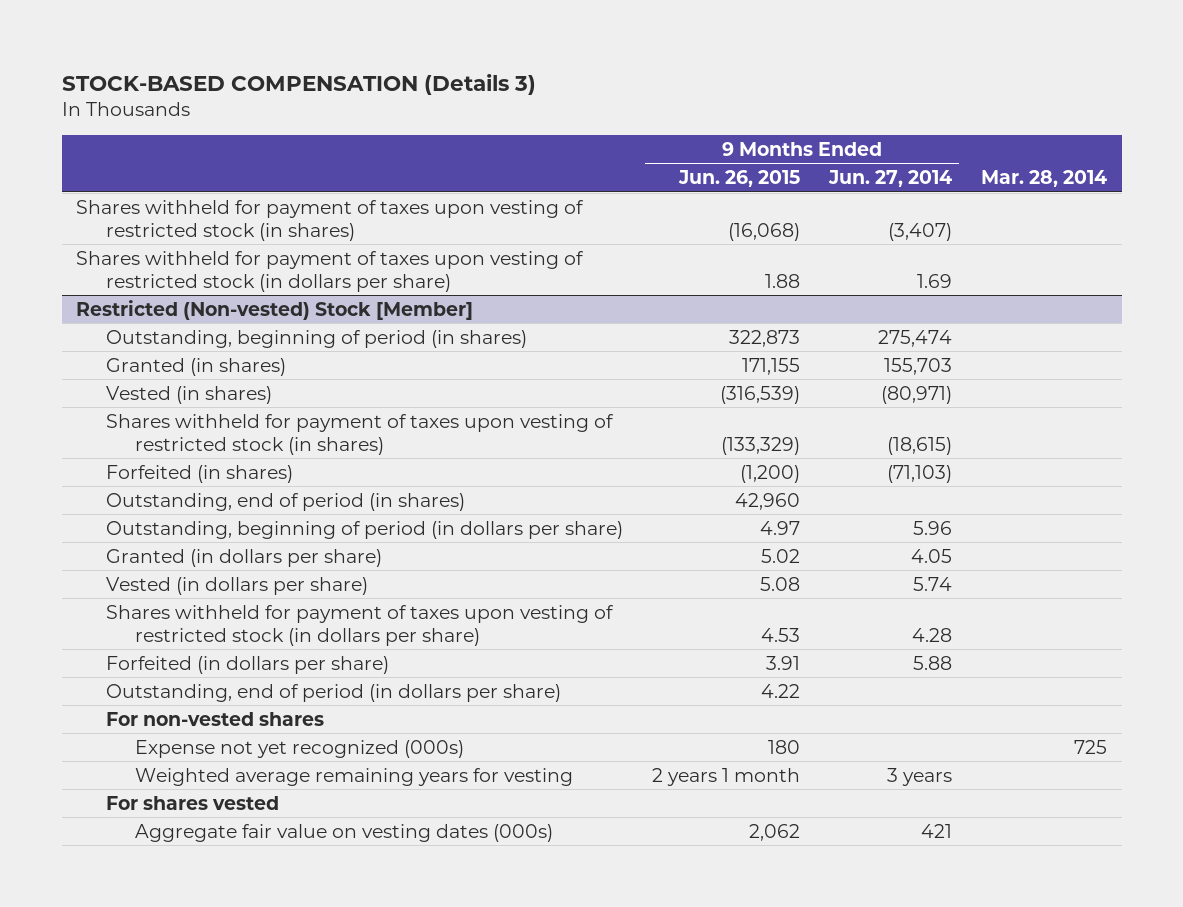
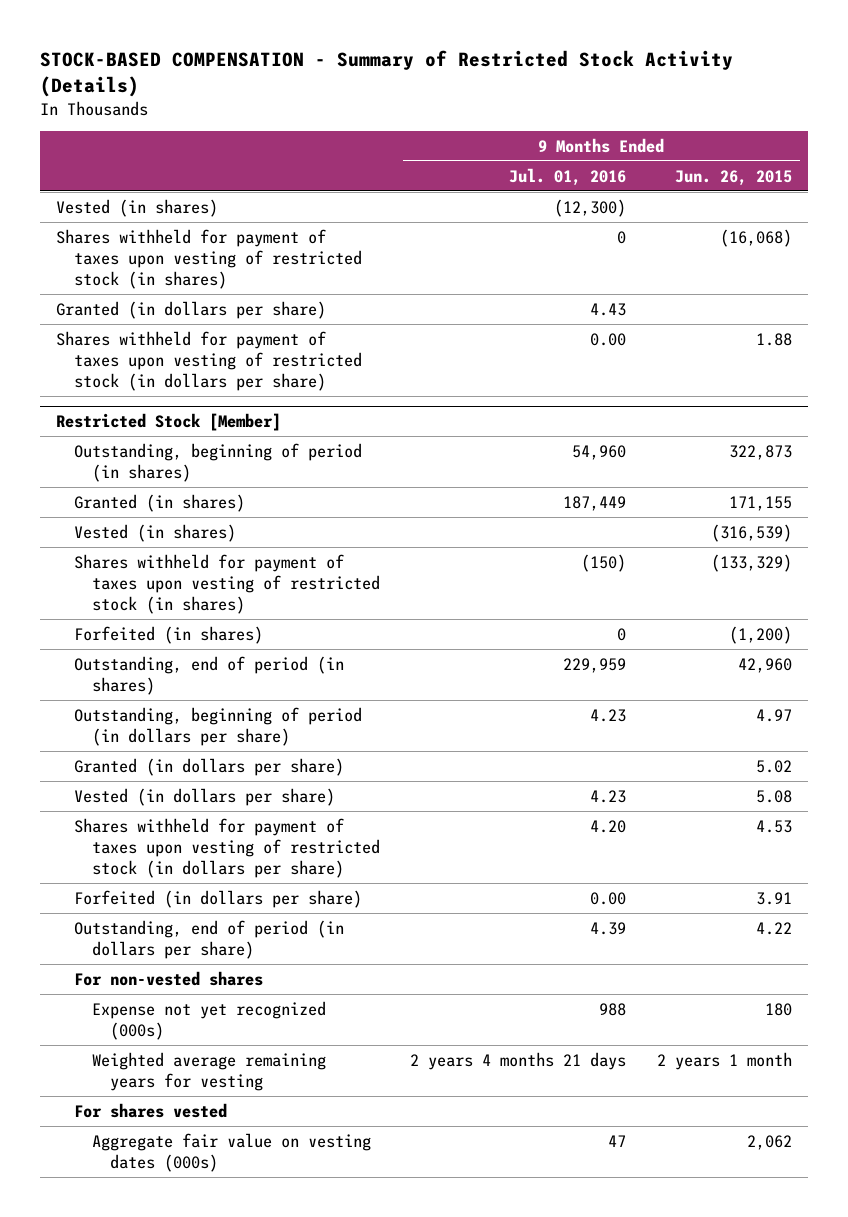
[61,73,536,95] STOCK-BASED COMPENSATION (Details 3) -> [40,50,734,98] STOCK-BASED COMPENSATION - Summary of Restricted Stock Activity (Details)
[828,170,953,188] Jun. 27, 2014 -> none
[981,170,1108,188] Mar. 28, 2014 -> none
none -> [509,167,627,186] Jul. 01, 2016
none -> [55,198,218,217] Vested (in shares)
none -> [55,300,326,319] Granted (in dollars per share)
[76,299,474,320] Restricted (Non-vested) Stock [Member] -> [55,413,281,432] Restricted Stock [Member]

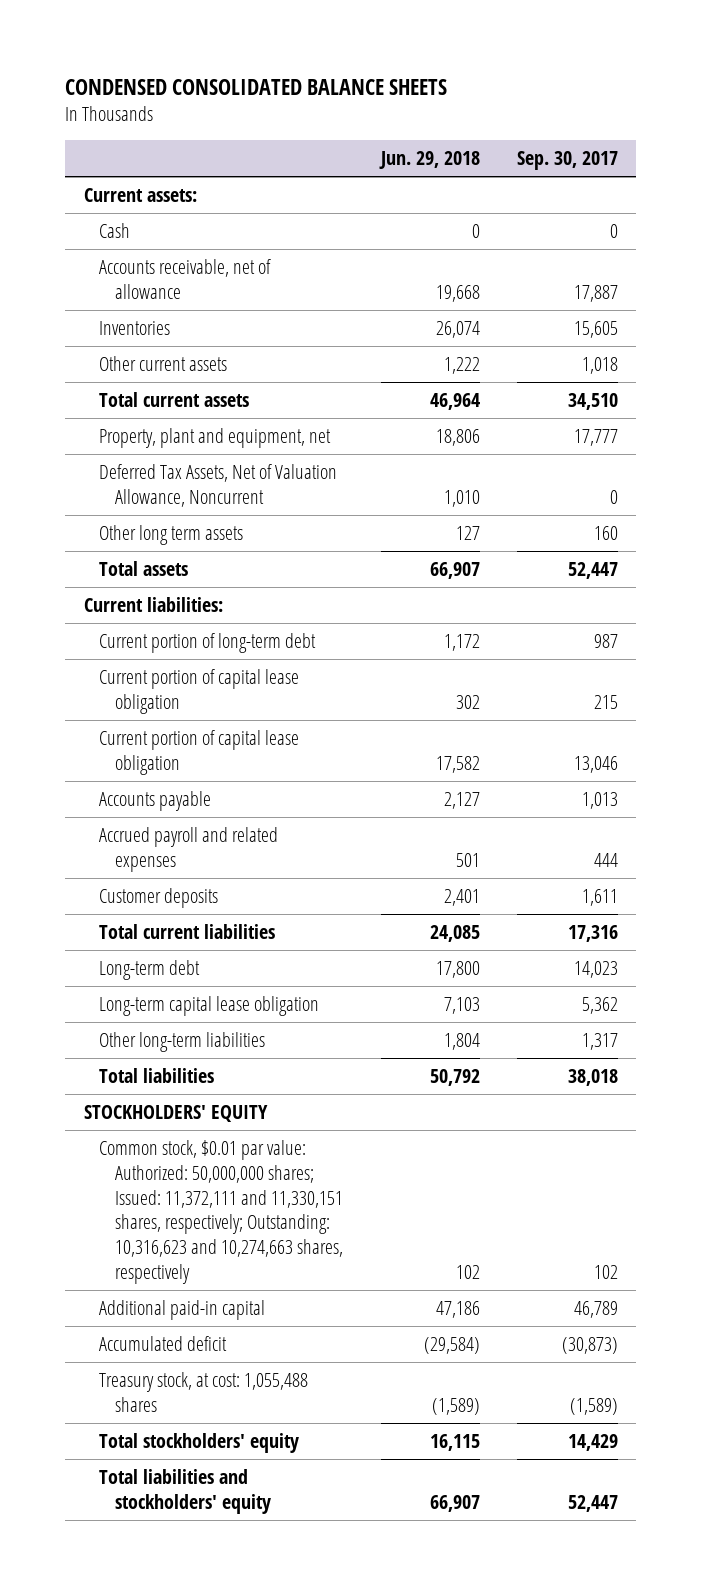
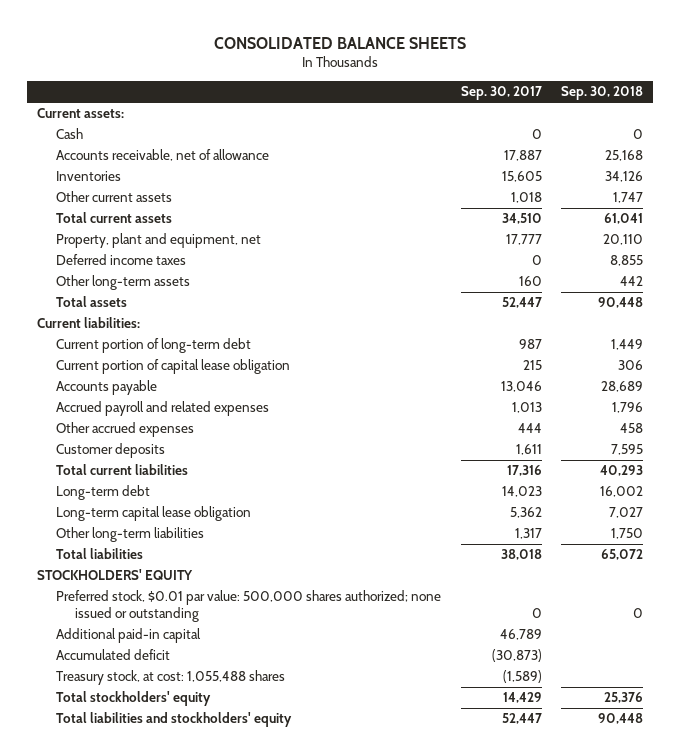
[64,78,447,95] CONDENSED CONSOLIDATED BALANCE SHEETS -> [214,36,467,49] CONSOLIDATED BALANCE SHEETS
[378,151,480,170] Jun. 29, 2018 -> none
none -> [561,86,644,101] Sep. 30, 2018
[99,463,338,507] Deferred Tax Assets, Net of Valuation Allowance, Noncurrent -> [56,254,187,266] Deferred income taxes
[99,524,244,545] Other long term assets -> [56,275,191,291] Other long-term assets
[99,729,300,775] Current portion of capital lease obligation -> [56,380,158,396] Accounts payable
[99,790,212,811] Accounts payable -> [56,401,270,417] Accrued payroll and related expenses
[99,826,279,872] Accrued payroll and related expenses -> [56,422,195,438] Other accrued expenses
[99,1139,344,1285] Common stock, $0.01 par value: Authorized: 50,000,000 shares; Issued: 11,372,111 and 11,330,151 shares, respectively; Outstanding: 10,316,623 and 10,274,663 shares, respectively -> none
none -> [56,590,442,622] Preferred stock, $0.01 par value: 500,000 shares authorized; none issued or outstanding

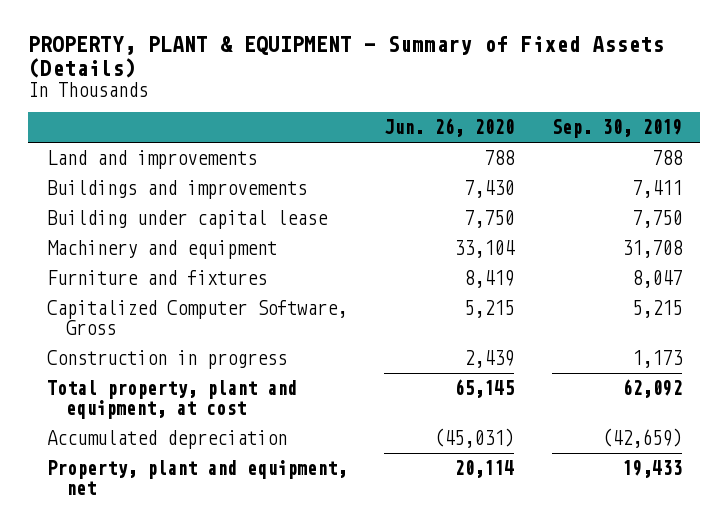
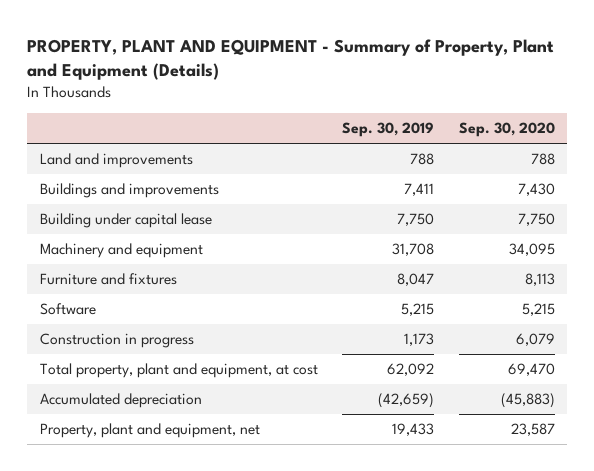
[27,35,664,78] PROPERTY, PLANT & EQUIPMENT - Summary of Fixed Assets (Details) -> [27,38,555,80] PROPERTY, PLANT AND EQUIPMENT - Summary of Property, Plant and Equipment (Details)
[384,118,515,138] Jun. 26, 2020 -> none
none -> [458,122,555,138] Sep. 30, 2020
[46,300,347,336] Capitalized Computer Software, Gross -> [39,303,96,316] Software

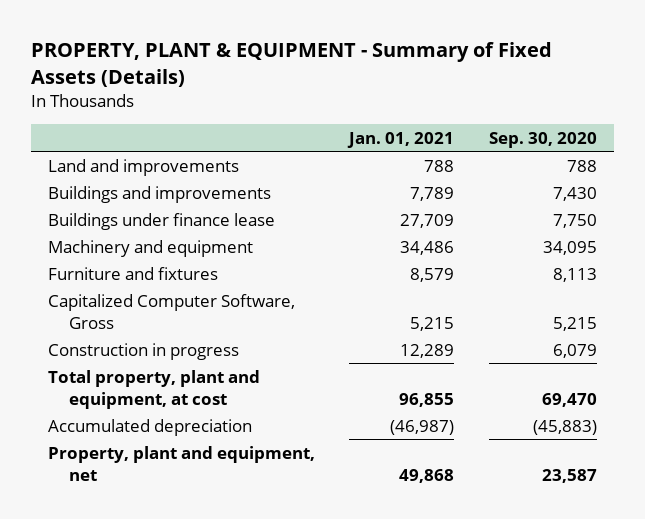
[27,38,555,80] PROPERTY, PLANT AND EQUIPMENT - Summary of Property, Plant and Equipment (Details) -> [30,42,552,87] PROPERTY, PLANT & EQUIPMENT - Summary of Fixed Assets (Details)
[342,122,435,138] Sep. 30, 2019 -> none
none -> [347,131,455,148] Jan. 01, 2021
[39,213,212,229] Building under capital lease -> [47,212,275,230] Buildings under finance lease
[39,303,96,316] Software -> [47,293,295,329] Capitalized Computer Software, Gross

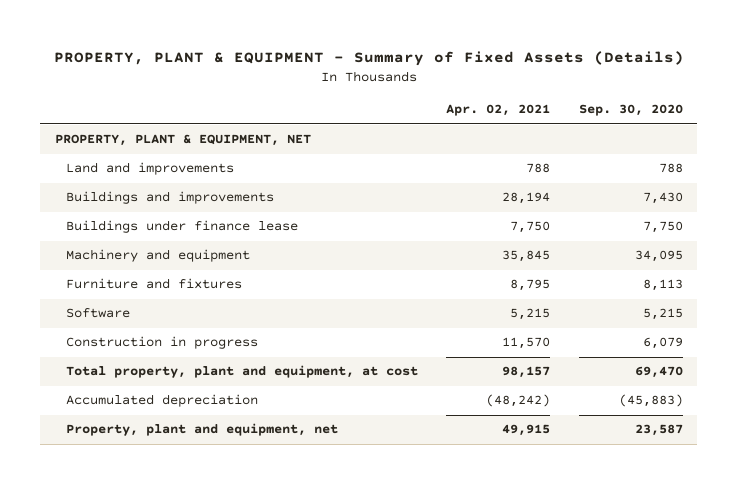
[347,131,455,148] Jan. 01, 2021 -> none
none -> [446,104,551,117] Apr. 02, 2021
none -> [54,134,311,147] PROPERTY, PLANT & EQUIPMENT, NET
[47,293,295,329] Capitalized Computer Software, Gross -> [65,308,130,319] Software

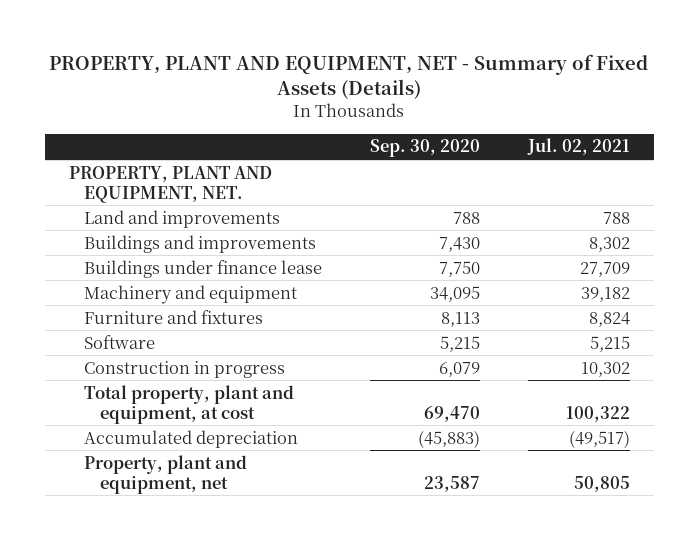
[53,51,684,67] PROPERTY, PLANT & EQUIPMENT - Summary of Fixed Assets (Details) -> [49,54,649,100] PROPERTY, PLANT AND EQUIPMENT, NET - Summary of Fixed Assets (Details)
[446,104,551,117] Apr. 02, 2021 -> none
none -> [527,138,631,156] Jul. 02, 2021
[54,134,311,147] PROPERTY, PLANT & EQUIPMENT, NET -> [68,165,272,203] PROPERTY, PLANT AND EQUIPMENT, NET.

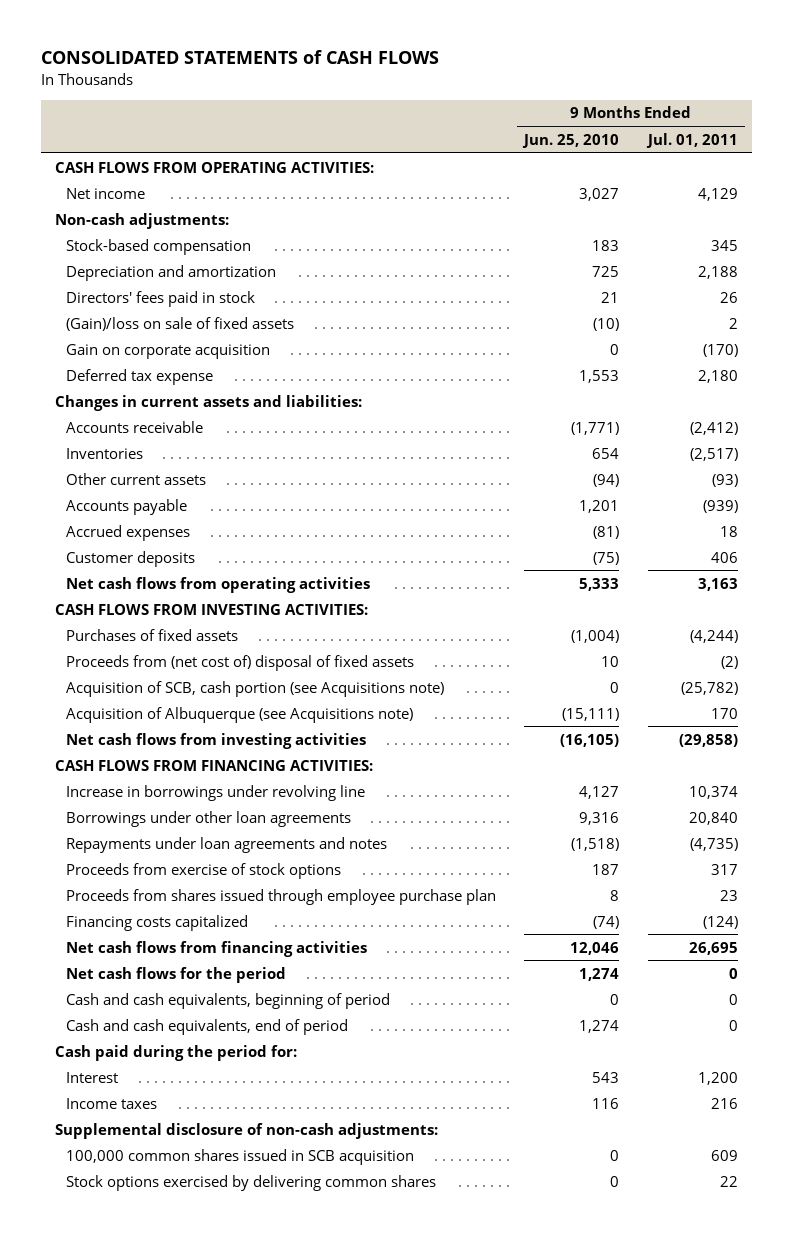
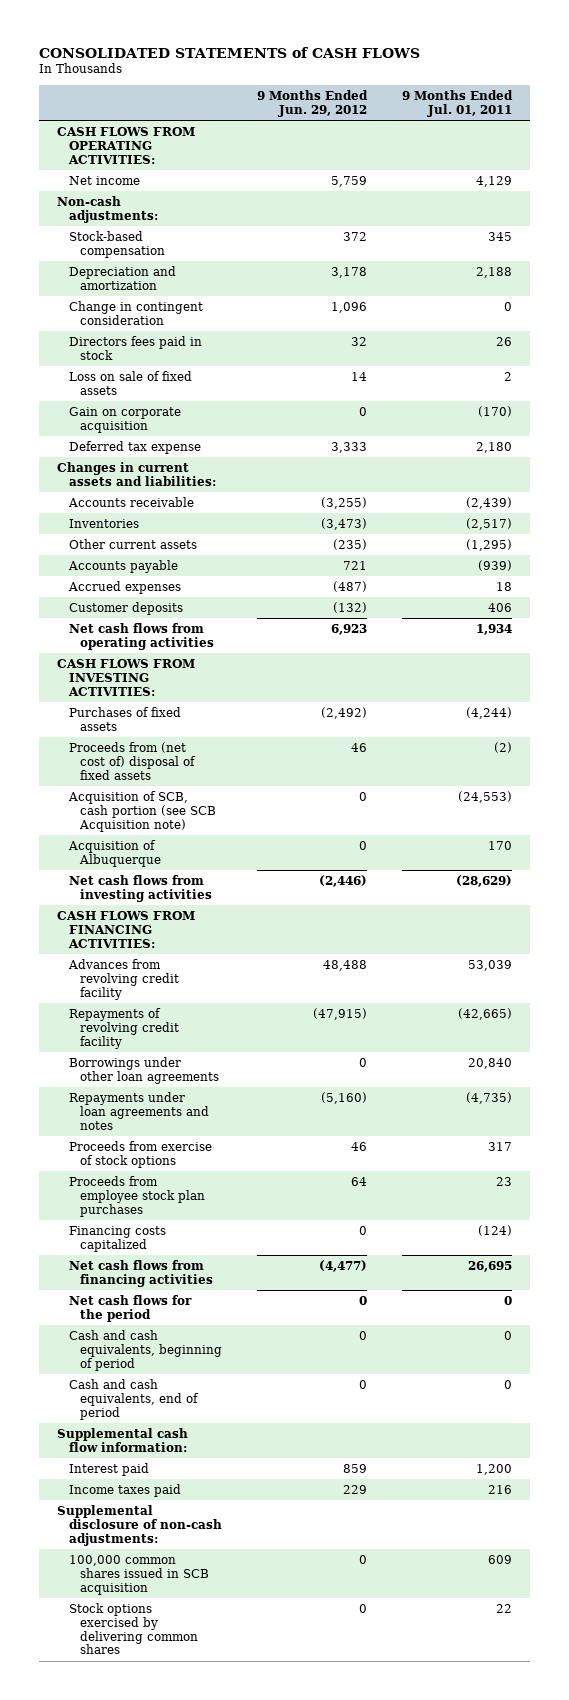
[522,133,620,148] Jun. 25, 2010 -> none
none -> [257,89,369,117] 9 Months Ended Jun. 29, 2012
none -> [68,300,203,325] Change in contingent consideration
[66,290,256,307] Directors' fees paid in stock -> [68,335,202,360] Directors fees paid in stock
[66,316,295,331] (Gain)/loss on sale of fixed assets -> [68,370,192,395] Loss on sale of fixed assets
[689,421,738,435] (2,412) -> [466,496,513,509] (2,439)
[711,473,738,487] (93) -> [466,538,513,551] (1,295)
[697,577,738,591] 3,163 -> [476,623,513,635] 1,934
[66,680,445,697] Acquisition of SCB, cash portion (see Acquisitions note) -> [67,790,217,832] Acquisition of SCB, cash portion (see SCB Acquisition note)
[680,681,738,695] (25,782) -> [458,790,513,803] (24,553)
[66,706,414,723] Acquisition of Albuquerque (see Acquisitions note) -> [67,839,162,867] Acquisition of Albuquerque
[678,733,738,747] (29,858) -> [456,874,513,887] (28,629)
[66,784,366,801] Increase in borrowings under revolving line -> none
none -> [67,958,180,1000] Advances from revolving credit facility
none -> [68,1007,180,1049] Repayments of revolving credit facility
[66,888,497,905] Proceeds from shares issued through employee purchase plan -> none
none -> [68,1175,206,1217] Proceeds from employee stock plan purchases
[55,1044,298,1061] Cash paid during the period for: -> none
none -> [56,1427,188,1452] Supplemental cash flow information:
[66,1071,119,1083] Interest -> [68,1462,149,1476] Interest paid
[66,1097,158,1109] Income taxes -> [68,1483,181,1497] Income taxes paid

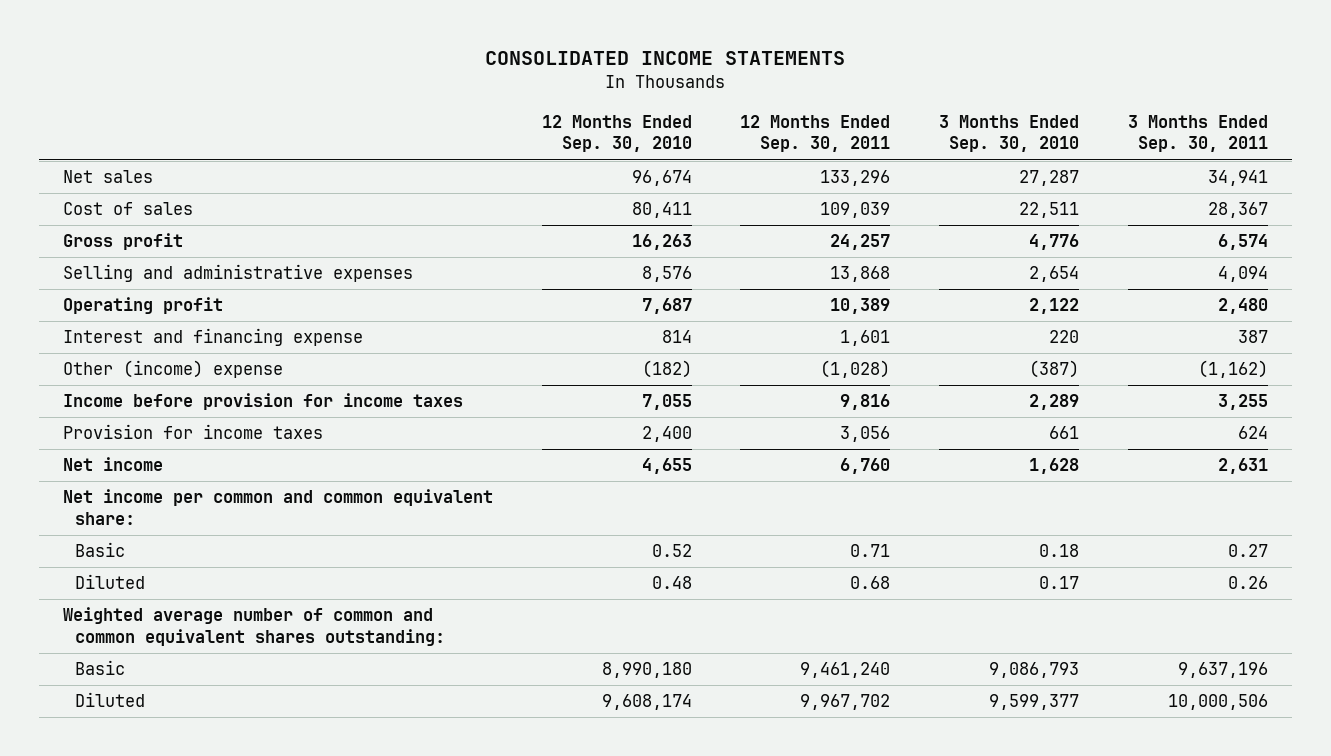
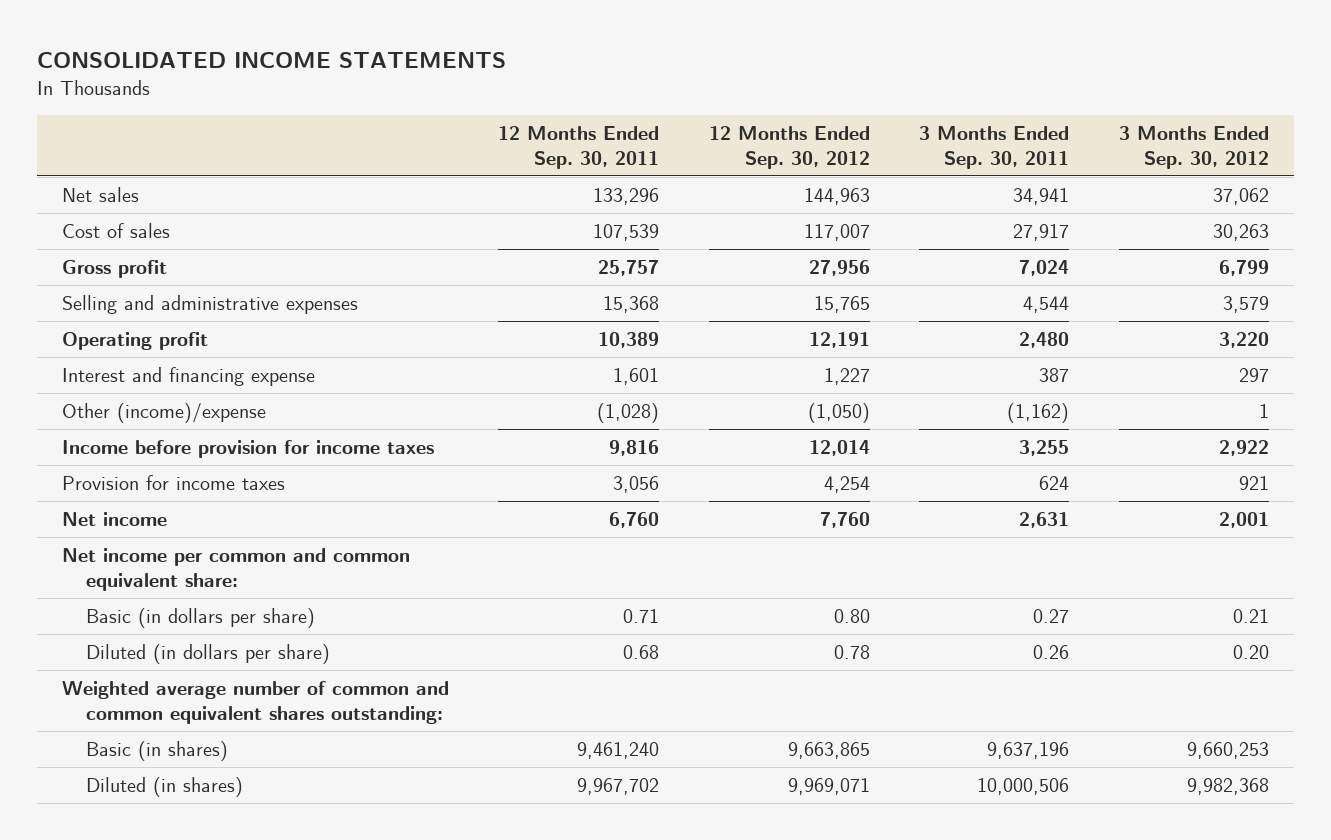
[541,114,692,153] 12 Months Ended Sep. 30, 2010 -> none
[939,114,1080,153] 3 Months Ended Sep. 30, 2010 -> none
none -> [708,125,870,169] 12 Months Ended Sep. 30, 2012
none -> [1118,125,1269,169] 3 Months Ended Sep. 30, 2012
[820,202,891,219] 109,039 -> [593,224,660,242] 107,539
[1207,202,1268,219] 28,367 -> [1013,224,1070,242] 27,917
[830,234,891,251] 24,257 -> [598,260,660,277] 25,757
[1217,234,1268,251] 6,574 -> [1019,260,1070,277] 7,024
[830,266,891,283] 13,868 -> [603,296,660,314] 15,368
[1217,266,1268,283] 4,094 -> [1023,296,1070,314] 4,544
[63,360,284,379] Other (income) expense -> [61,403,266,424] Other (income)/expense
[75,542,126,558] Basic -> [85,608,315,629] Basic (in dollars per share)
[75,574,146,590] Diluted -> [85,644,330,665] Diluted (in dollars per share)
[75,660,126,676] Basic -> [85,741,228,762] Basic (in shares)
[75,692,146,708] Diluted -> [85,777,243,798] Diluted (in shares)

